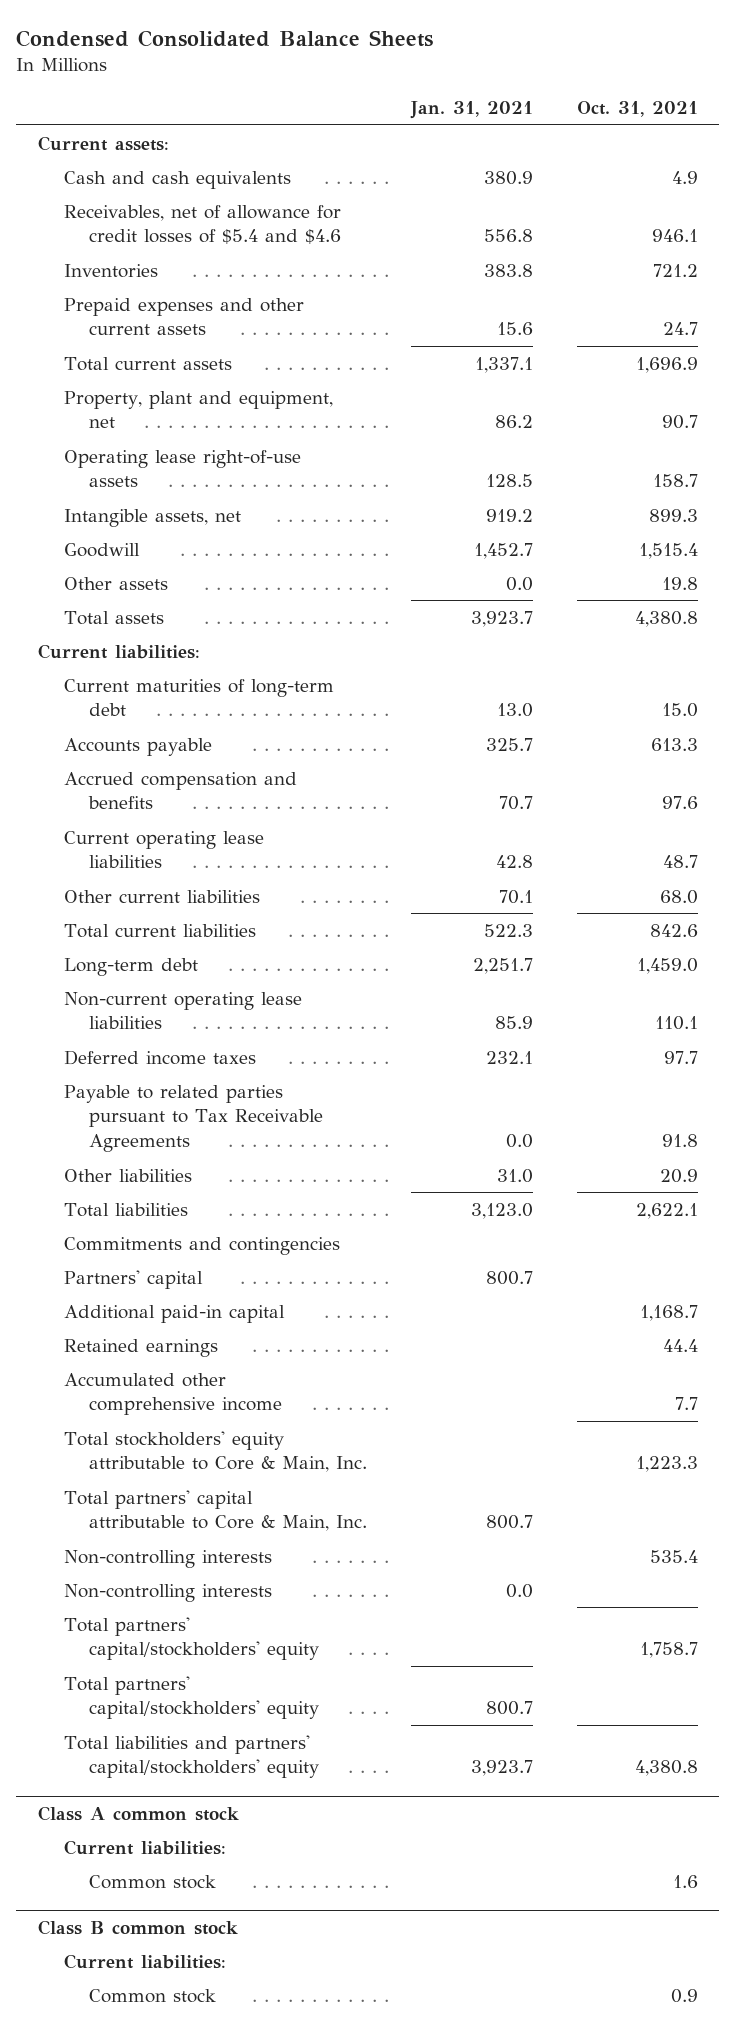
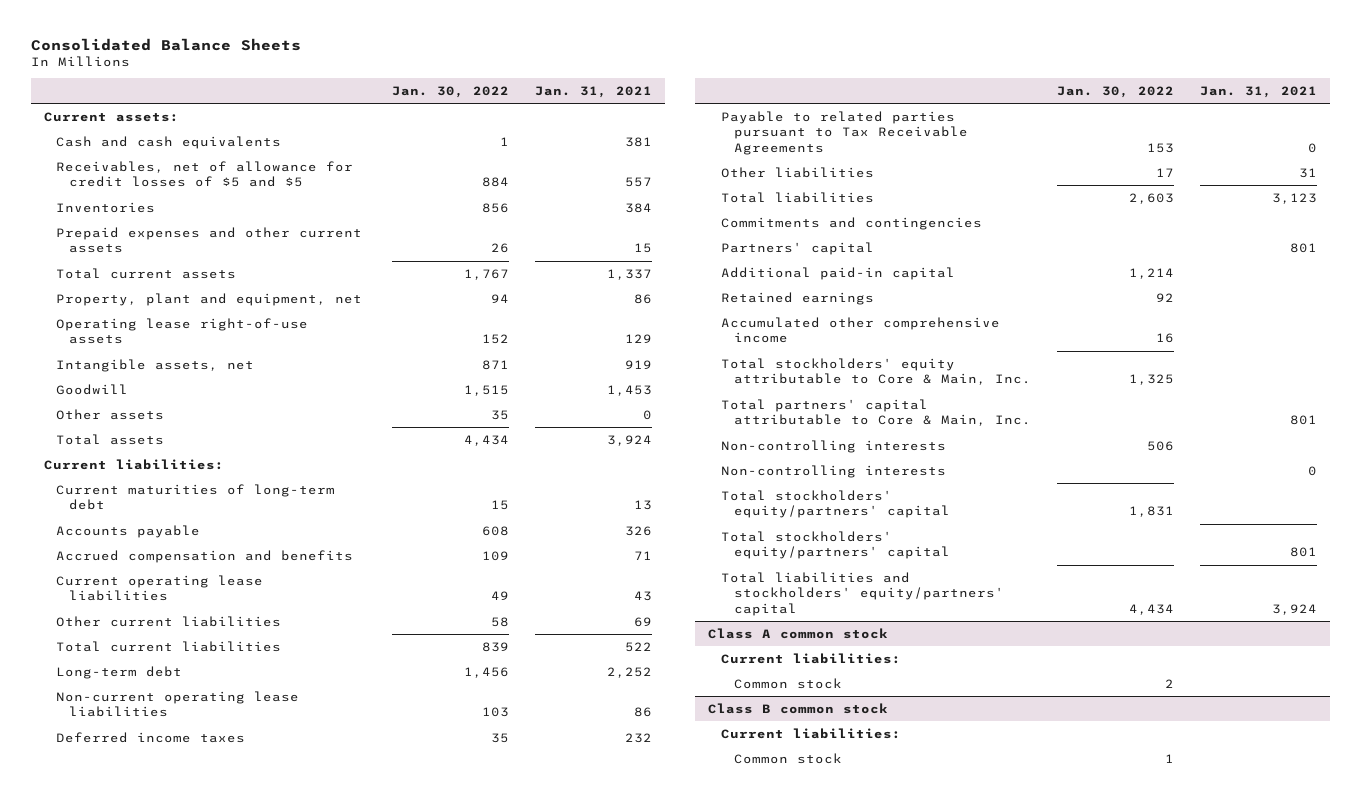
[16,29,434,47] Condensed Consolidated Balance Sheets -> [30,37,301,51] Consolidated Balance Sheets
[576,101,698,118] Oct. 31, 2021 -> none
none -> [391,86,509,99] Jan. 30, 2022
[483,170,533,185] 380.9 -> [624,136,652,147] 381
[63,204,342,245] Receivables, net of allowance for credit losses of $5.4 and $4.6 -> [56,160,354,188] Receivables, net of allowance for credit losses of $5 and $5
[483,229,533,243] 556.8 -> [624,177,652,188] 557
[483,263,533,277] 383.8 -> [624,202,652,213] 384
[496,322,533,336] 15.6 -> [633,243,652,254] 15
[474,356,533,373] 1,337.1 -> [606,268,652,280] 1,337
[494,415,533,429] 86.2 -> [633,293,652,304] 86
[485,474,533,488] 128.5 -> [624,334,652,344] 129
[485,508,533,522] 919.2 -> [624,359,652,369] 919
[473,542,533,559] 1,452.7 -> [606,384,652,396] 1,453
[505,576,533,591] 0.0 -> [642,409,652,420] 0
[470,610,533,627] 3,923.7 -> [606,434,652,446] 3,924
[496,703,533,718] 13.0 -> [633,500,652,511] 13
[485,737,533,751] 325.7 -> [624,525,652,536] 326
[498,796,533,811] 70.7 -> [633,550,652,560] 71
[495,855,533,869] 42.8 -> [633,591,652,602] 43
[498,889,533,904] 70.1 -> [633,616,652,627] 69
[483,923,533,937] 522.3 -> [624,641,652,652] 522
[472,957,533,974] 2,251.7 -> [606,666,652,678] 2,252
[494,1016,533,1030] 85.9 -> [633,707,652,718] 86
[485,1050,533,1064] 232.1 -> [624,732,652,743] 232
[505,1134,533,1149] 0.0 -> [1307,143,1317,154] 0
[496,1168,533,1183] 31.0 -> [1298,167,1317,178] 31
[470,1202,533,1219] 3,123.0 -> [1271,192,1317,204] 3,123
[485,1270,533,1285] 800.7 -> [1289,242,1317,253] 801
[485,1515,533,1530] 800.7 -> [1289,415,1317,426] 801
[505,1583,533,1598] 0.0 -> [1307,465,1317,476] 0
[63,1616,320,1661] Total partners' capital/stockholders' equity -> [721,489,950,519] Total stockholders' equity/partners' capital
[63,1675,320,1720] Total partners' capital/stockholders' equity -> [721,530,950,560] Total stockholders' equity/partners' capital
[485,1701,533,1716] 800.7 -> [1289,547,1317,558] 801
[63,1734,320,1779] Total liabilities and partners' capital/stockholders' equity -> [721,571,1004,617] Total liabilities and stockholders' equity/partners' capital
[470,1760,533,1777] 3,923.7 -> [1271,604,1317,616] 3,924

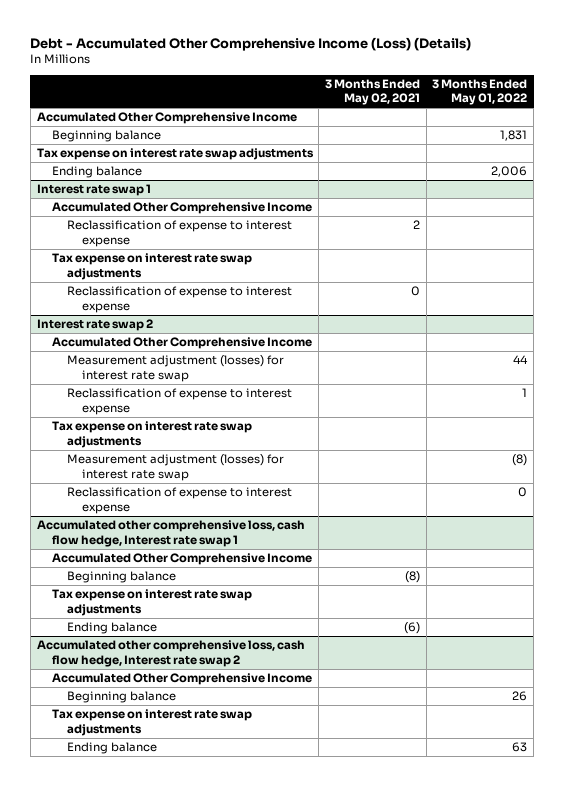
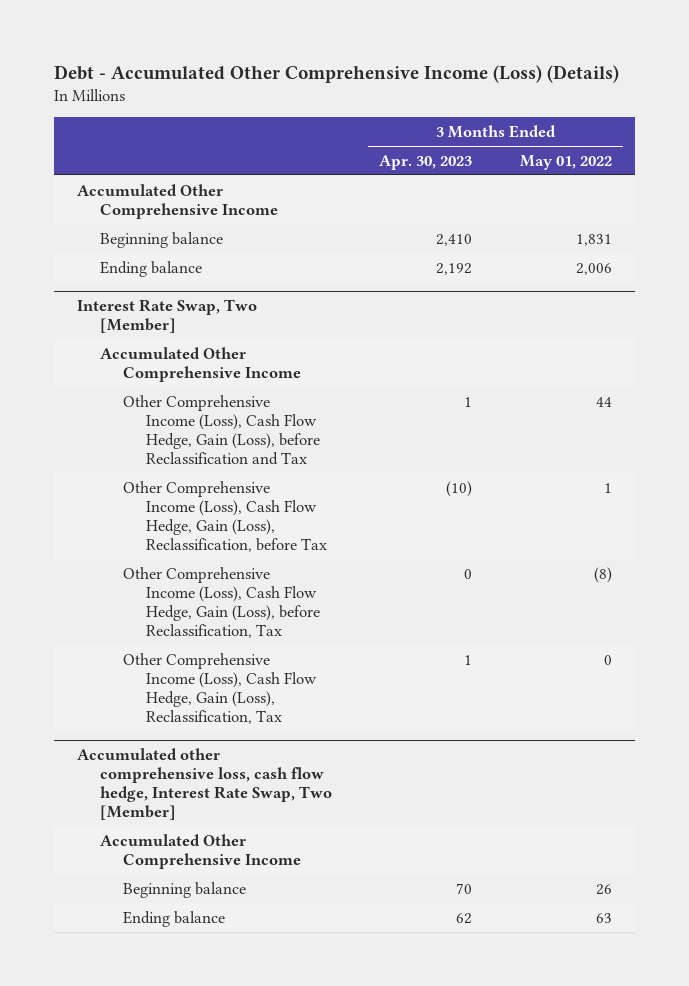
[325,78,421,106] 3 Months Ended May 02, 2021 -> none
none -> [379,154,473,170] Apr. 30, 2023
[36,148,314,161] Tax expense on interest rate swap adjustments -> none
[36,184,151,197] Interest rate swap 1 -> none
[51,202,312,215] Accumulated Other Comprehensive Income -> none
[66,220,292,247] Reclassification of expense to interest expense -> none
[51,253,252,280] Tax expense on interest rate swap adjustments -> none
[66,286,292,313] Reclassification of expense to interest expense -> none
[51,337,312,350] Accumulated Other Comprehensive Income -> none
[66,355,284,382] Measurement adjustment (losses) for interest rate swap -> none
[66,388,292,415] Reclassification of expense to interest expense -> none
[51,421,252,448] Tax expense on interest rate swap adjustments -> none
[66,454,284,481] Measurement adjustment (losses) for interest rate swap -> none
[66,487,292,514] Reclassification of expense to interest expense -> none
[36,520,305,547] Accumulated other comprehensive loss, cash flow hedge, Interest rate swap 1 -> none
[36,319,153,332] Interest rate swap 2 -> [77,299,258,334] Interest Rate Swap, Two [Member]
[66,571,176,584] Beginning balance -> none
[51,589,252,616] Tax expense on interest rate swap adjustments -> none
[66,622,157,635] Ending balance -> none
none -> [123,394,321,465] Other Comprehensive Income (Loss), Cash Flow Hedge, Gain (Loss), before Reclassification and Tax
none -> [123,480,328,552] Other Comprehensive Income (Loss), Cash Flow Hedge, Gain (Loss), Reclassification, before Tax
none -> [123,566,321,638] Other Comprehensive Income (Loss), Cash Flow Hedge, Gain (Loss), before Reclassification, Tax
none -> [123,652,318,724] Other Comprehensive Income (Loss), Cash Flow Hedge, Gain (Loss), Reclassification, Tax
[36,640,305,667] Accumulated other comprehensive loss, cash flow hedge, Interest rate swap 2 -> [77,748,333,821] Accumulated other comprehensive loss, cash flow hedge, Interest Rate Swap, Two [Member]
[51,709,252,736] Tax expense on interest rate swap adjustments -> none

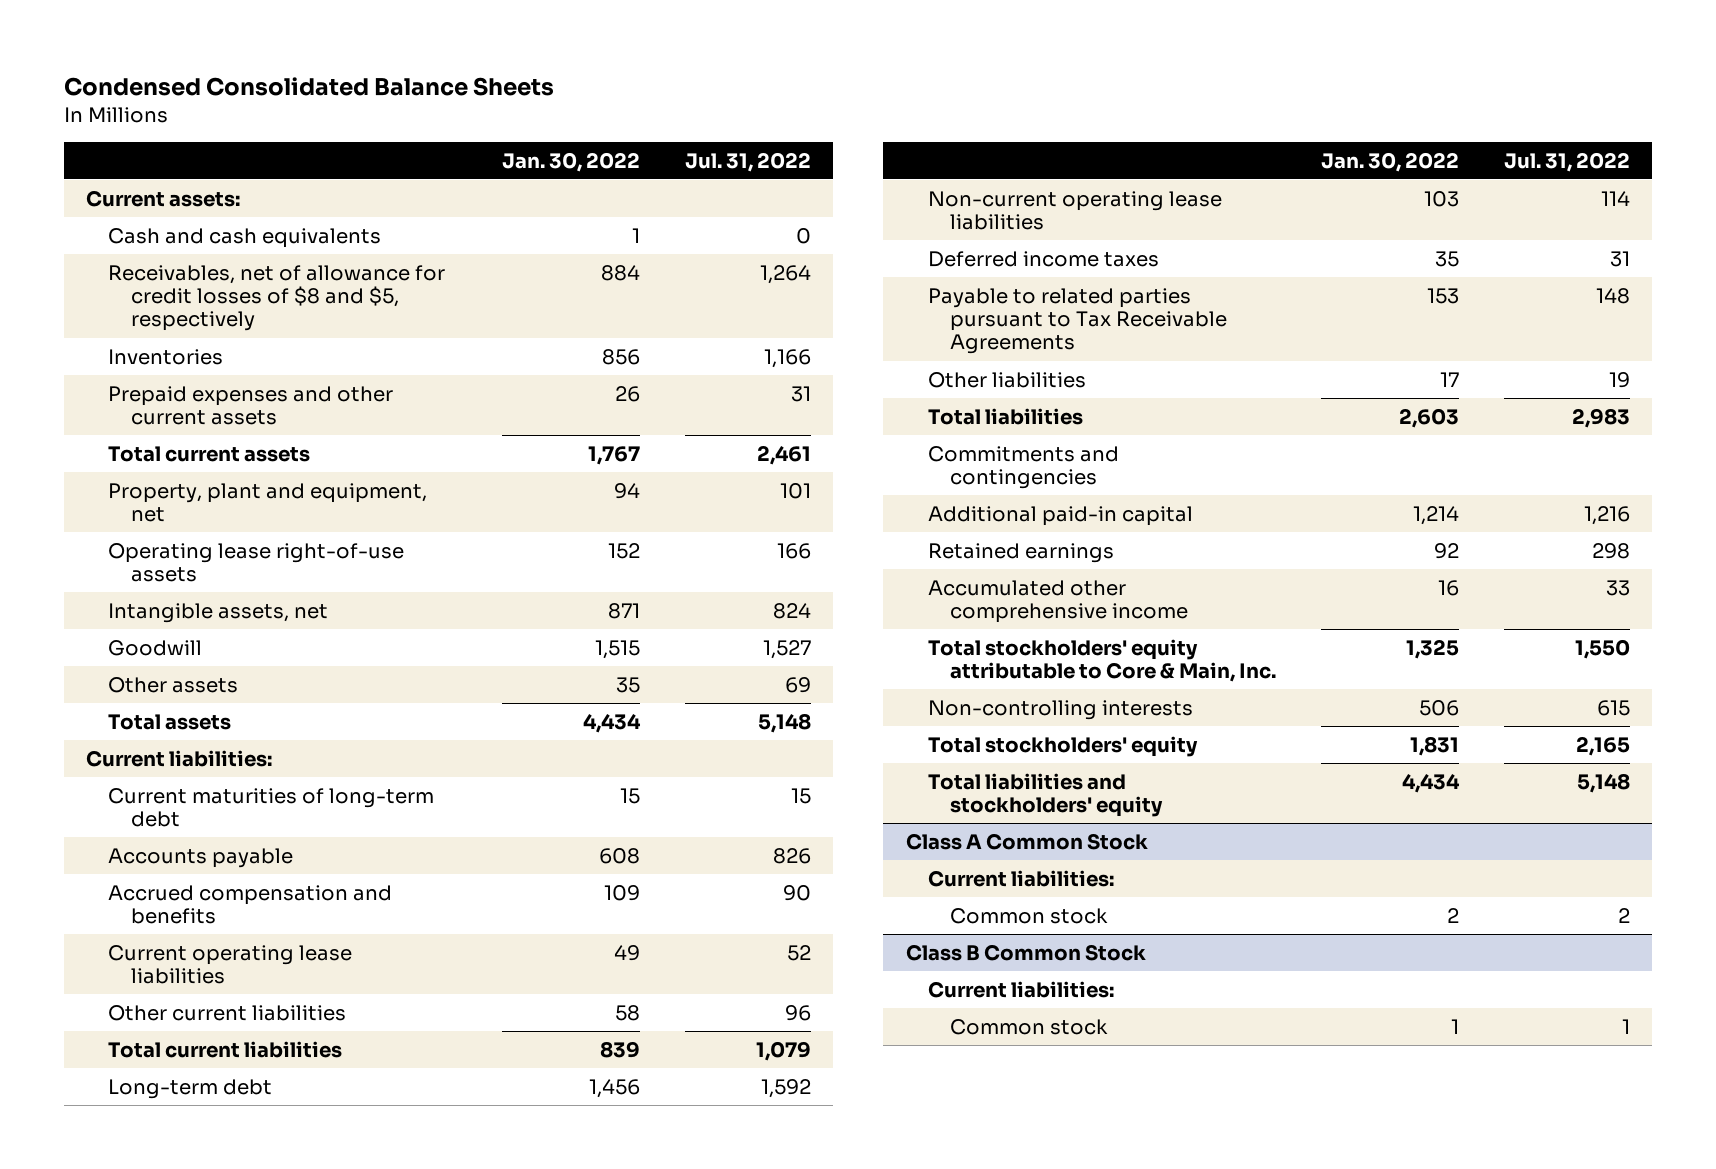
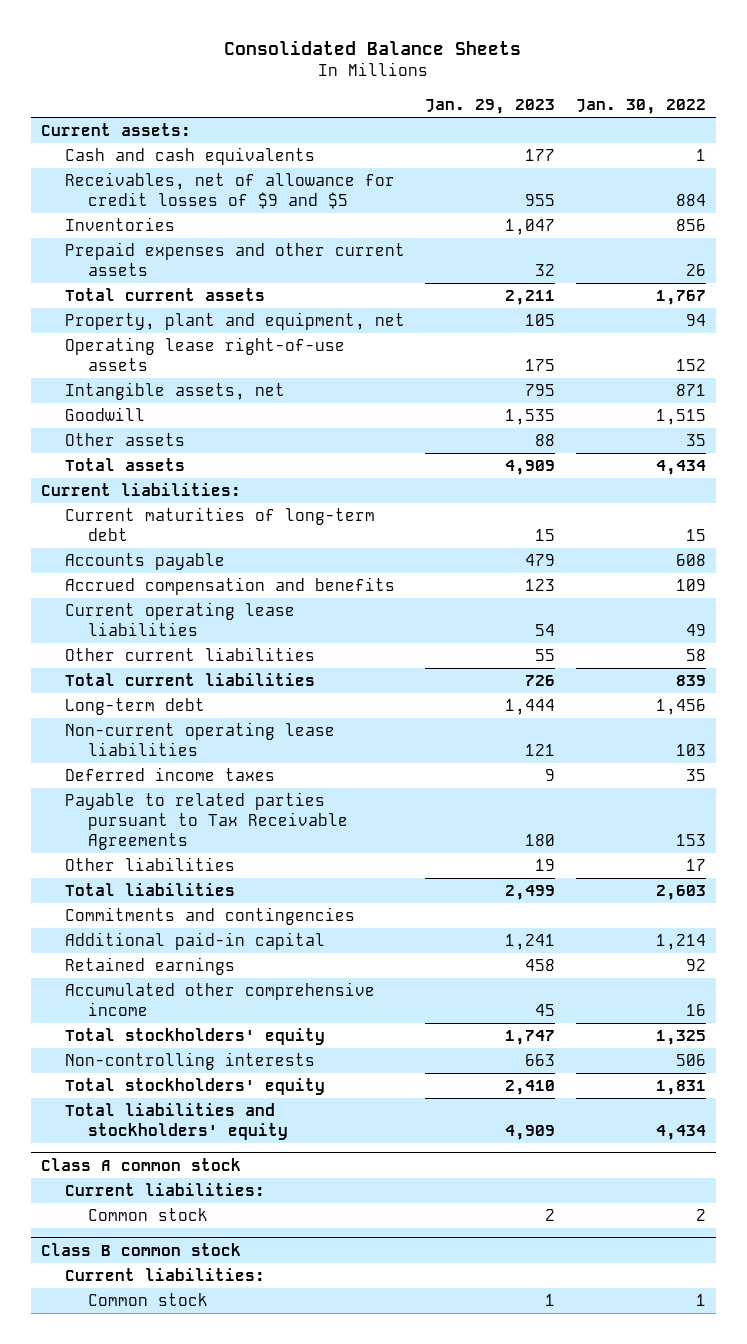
[63,76,554,96] Condensed Consolidated Balance Sheets -> [224,40,522,56] Consolidated Balance Sheets
[684,151,811,172] Jul. 31, 2022 -> none
none -> [425,99,556,115] Jan. 29, 2023
[108,264,446,332] Receivables, net of allowance for credit losses of $8 and $5, respectively -> [64,172,395,209] Receivables, net of allowance for credit losses of $9 and $5
[927,638,1277,683] Total stockholders' equity attributable to Core & Main, Inc. -> [64,1028,325,1046] Total stockholders' equity
[905,832,1148,850] Class A Common Stock -> [41,1158,242,1172] Class A common stock
[905,943,1146,961] Class B Common Stock -> [41,1243,242,1257] Class B common stock

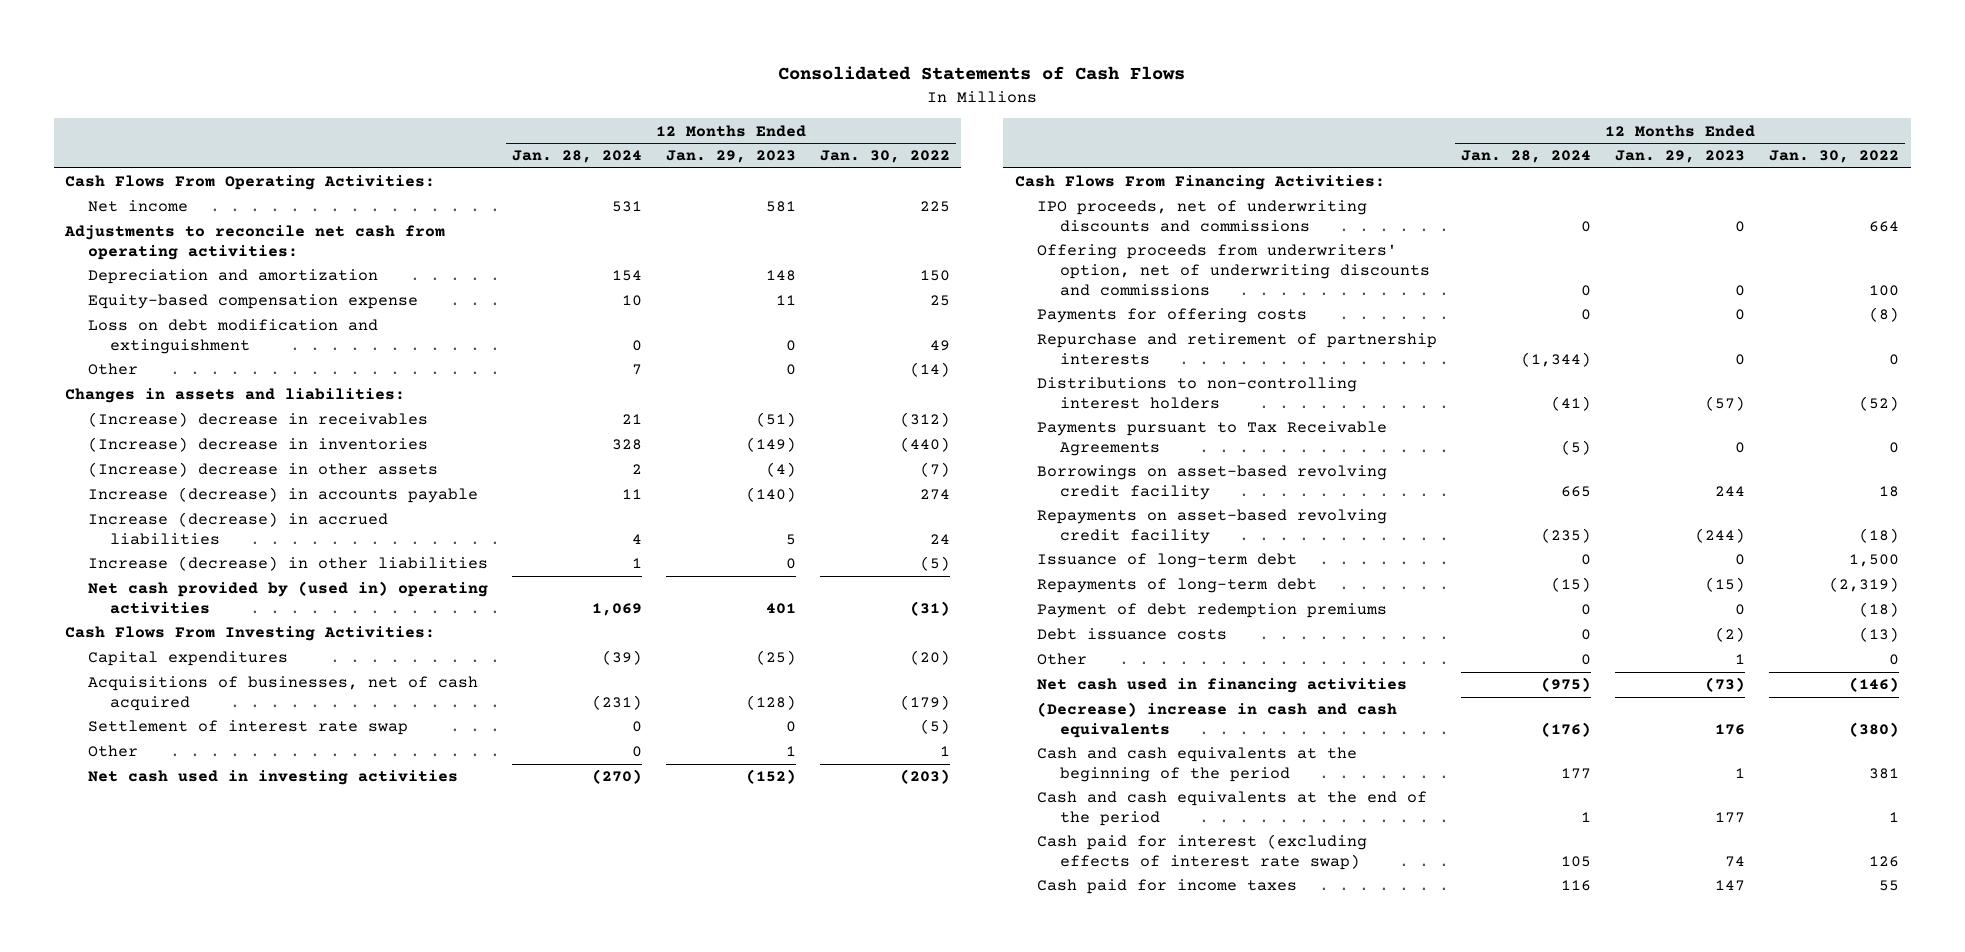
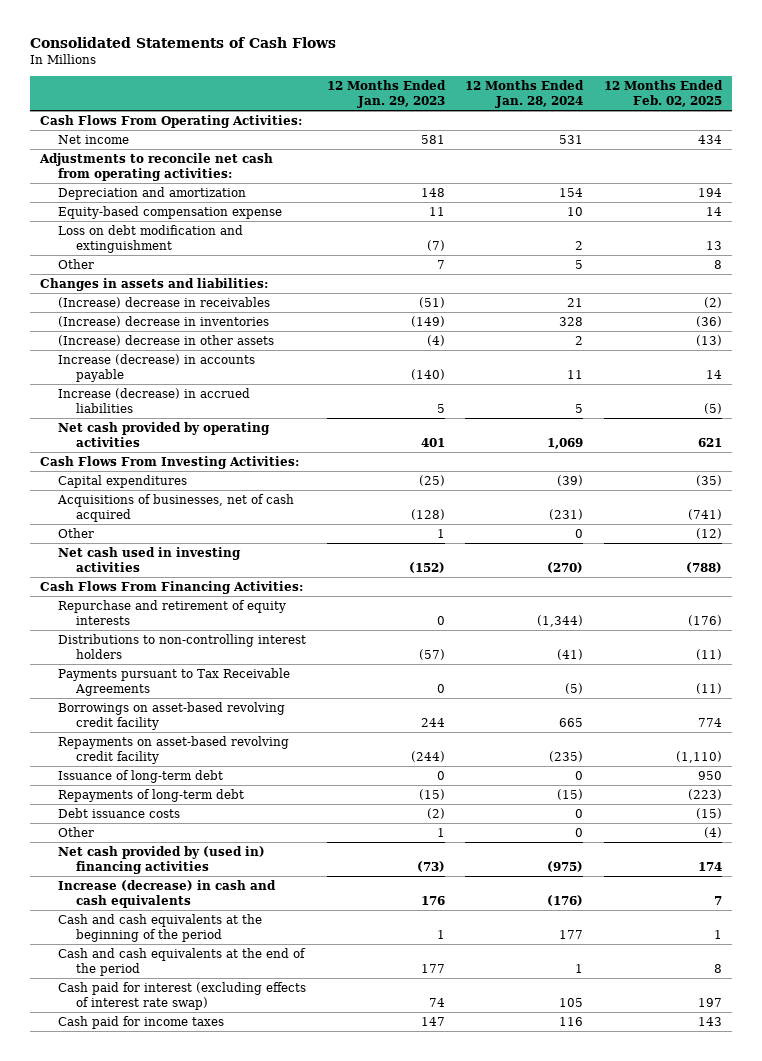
[819,150,950,164] Jan. 30, 2022 -> none
none -> [603,80,723,108] 12 Months Ended Feb. 02, 2025
[631,339,642,351] 0 -> [575,241,584,251] 2
[785,339,796,351] 0 -> [426,240,445,252] (7)
[631,364,642,376] 7 -> [575,259,584,269] 5
[785,364,796,376] 0 -> [436,259,445,269] 7
[87,556,488,572] Increase (decrease) in other liabilities -> none
[631,533,642,544] 4 -> [575,404,584,414] 5
[87,581,488,614] Net cash provided by (used in) operating activities -> [58,421,271,448] Net cash provided by operating activities
[87,720,408,736] Settlement of interest rate swap -> none
[1037,200,1368,232] IPO proceeds, net of underwriting discounts and commissions -> none
[1037,244,1430,296] Offering proceeds from underwriters' option, net of underwriting discounts and commissions -> none
[1037,308,1308,324] Payments for offering costs -> none
[1037,333,1438,365] Repurchase and retirement of partnership interests -> [58,599,287,626] Repurchase and retirement of equity interests
[1037,603,1388,619] Payment of debt redemption premiums -> none
[1037,678,1408,694] Net cash used in financing activities -> [58,845,266,875] Net cash provided by (used in) financing activities
[1037,702,1398,738] (Decrease) increase in cash and cash equivalents -> [58,879,277,909] Increase (decrease) in cash and cash equivalents

